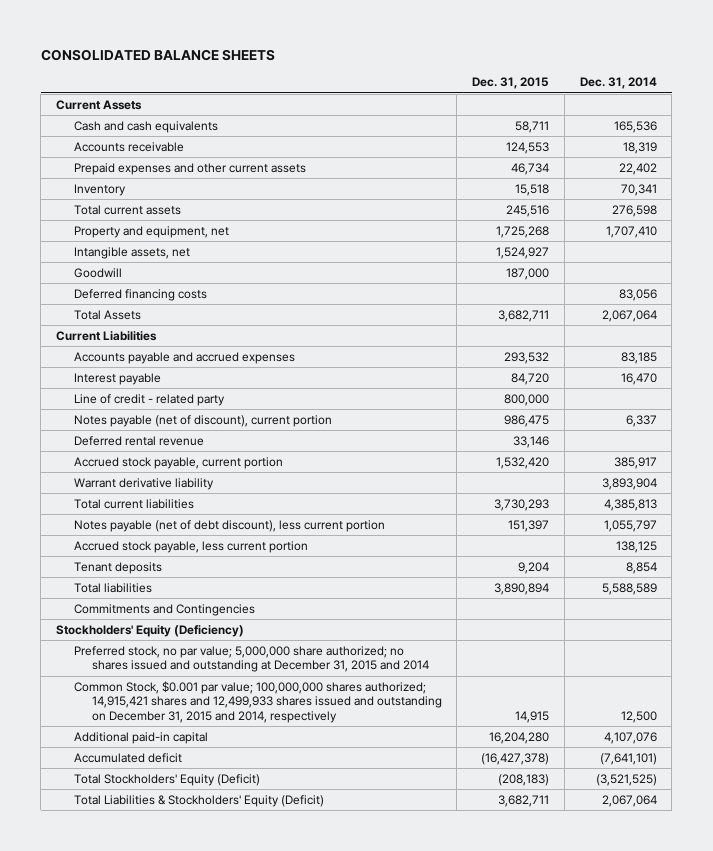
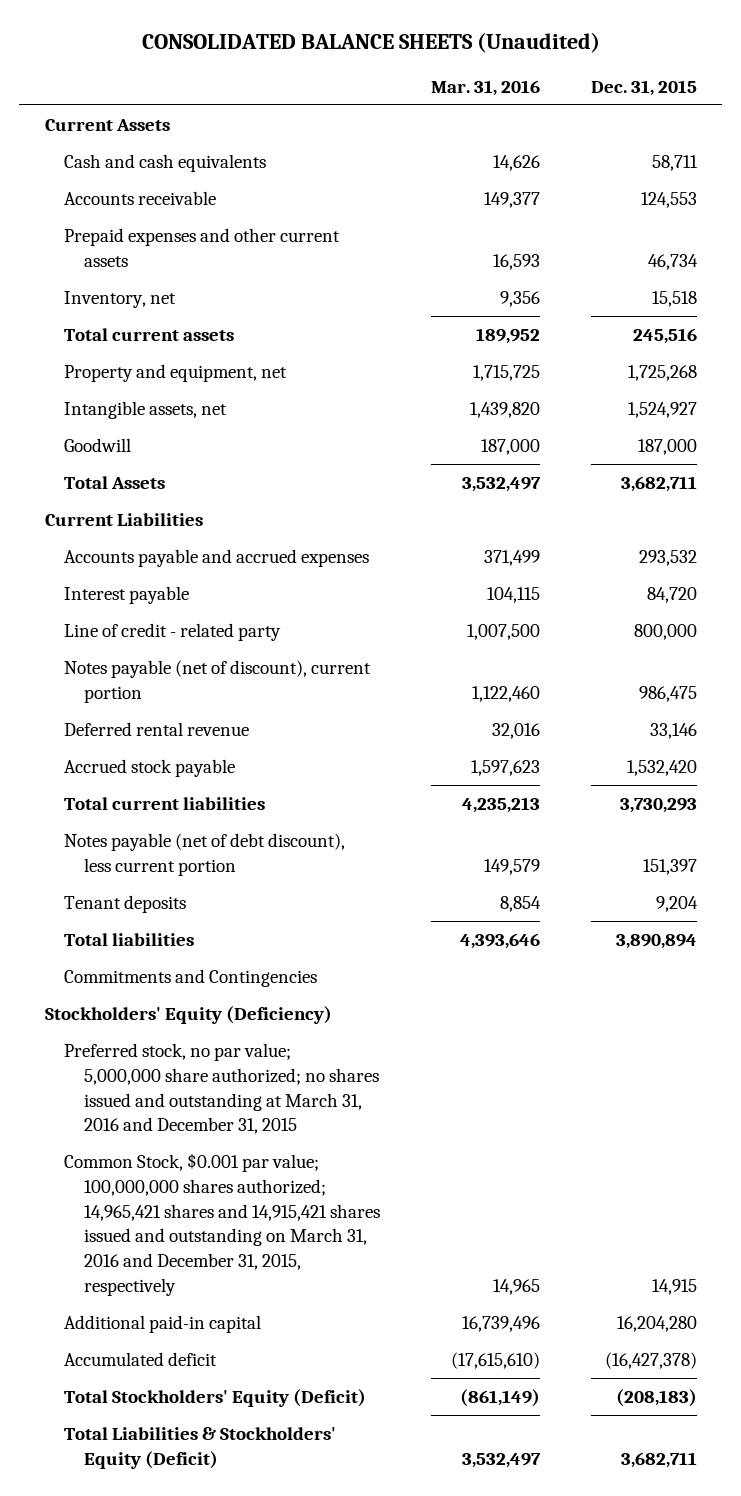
[40,48,275,61] CONSOLIDATED BALANCE SHEETS -> [141,31,600,53] CONSOLIDATED BALANCE SHEETS (Unaudited)
[579,77,657,90] Dec. 31, 2014 -> none
none -> [430,80,540,97] Mar. 31, 2016
[73,183,126,196] Inventory -> [64,290,177,308] Inventory, net
[73,288,207,301] Deferred financing costs -> none
[73,477,214,490] Warrant derivative liability -> none
[73,456,283,469] Accrued stock payable, current portion -> [64,758,236,777] Accrued stock payable
[73,540,308,553] Accrued stock payable, less current portion -> none
[73,645,429,673] Preferred stock, no par value; 5,000,000 share authorized; no shares issued and outstanding at December 31, 2015 and 2014 -> [64,1042,380,1135] Preferred stock, no par value; 5,000,000 share authorized; no shares issued and outstanding at March 31, 2016 and December 31, 2015
[73,680,442,724] Common Stock, $0.001 par value; 100,000,000 shares authorized; 14,915,421 shares and 12,499,933 shares issued and outstanding on December 31, 2015 and 2014, respectively -> [64,1152,381,1297] Common Stock, $0.001 par value; 100,000,000 shares authorized; 14,965,421 shares and 14,915,421 shares issued and outstanding on March 31, 2016 and December 31, 2015, respectively

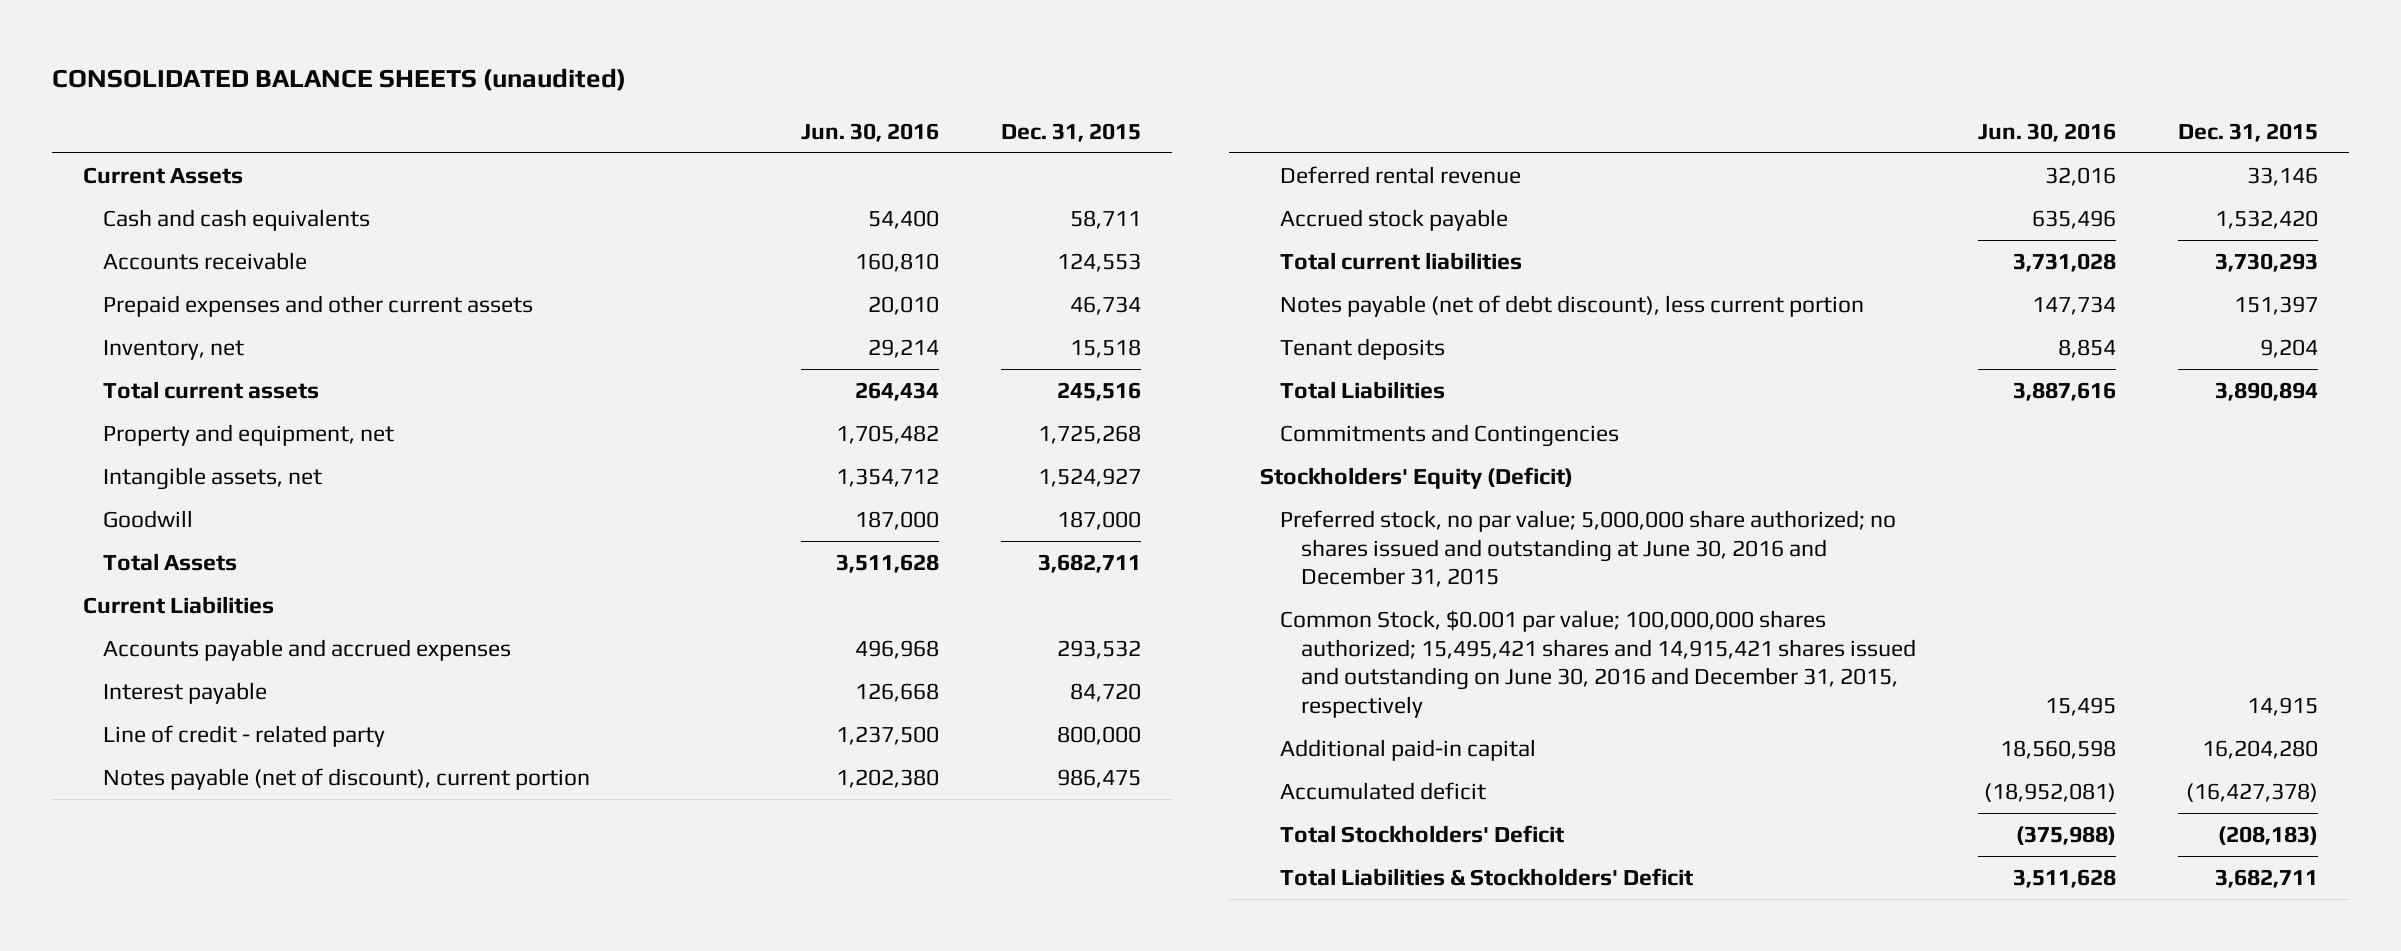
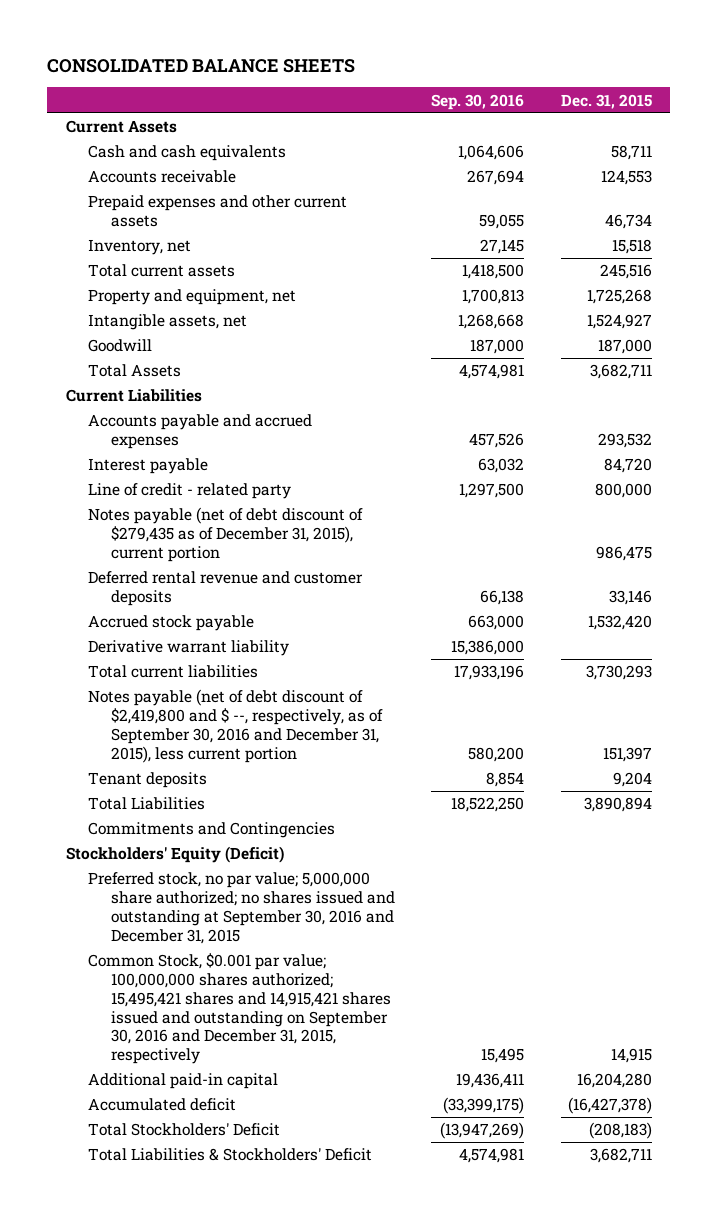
[51,68,626,92] CONSOLIDATED BALANCE SHEETS (unaudited) -> [47,58,356,73] CONSOLIDATED BALANCE SHEETS
[800,122,939,142] Jun. 30, 2016 -> none
none -> [431,93,525,110] Sep. 30, 2016
[103,767,591,790] Notes payable (net of discount), current portion -> [88,507,364,562] Notes payable (net of debt discount of $279,435 as of December 31, 2015), current portion
[1280,165,1522,184] Deferred rental revenue -> [88,571,364,607] Deferred rental revenue and customer deposits
none -> [88,640,290,657] Derivative warrant liability
[1280,294,1865,317] Notes payable (net of debt discount), less current portion -> [88,689,383,763] Notes payable (net of debt discount of $2,419,800 and $ --, respectively, as of September 30, 2016 and December 31, 2015), less current portion
[1280,509,1897,588] Preferred stock, no par value; 5,000,000 share authorized; no shares issued and outstanding at June 30, 2016 and December 31, 2015 -> [88,872,395,944] Preferred stock, no par value; 5,000,000 share authorized; no shares issued and outstanding at September 30, 2016 and December 31, 2015
[1280,609,1916,719] Common Stock, $0.001 par value; 100,000,000 shares authorized; 15,495,421 shares and 14,915,421 shares issued and outstanding on June 30, 2016 and December 31, 2015, respectively -> [88,953,391,1065] Common Stock, $0.001 par value; 100,000,000 shares authorized; 15,495,421 shares and 14,915,421 shares issued and outstanding on September 30, 2016 and December 31, 2015, respectively

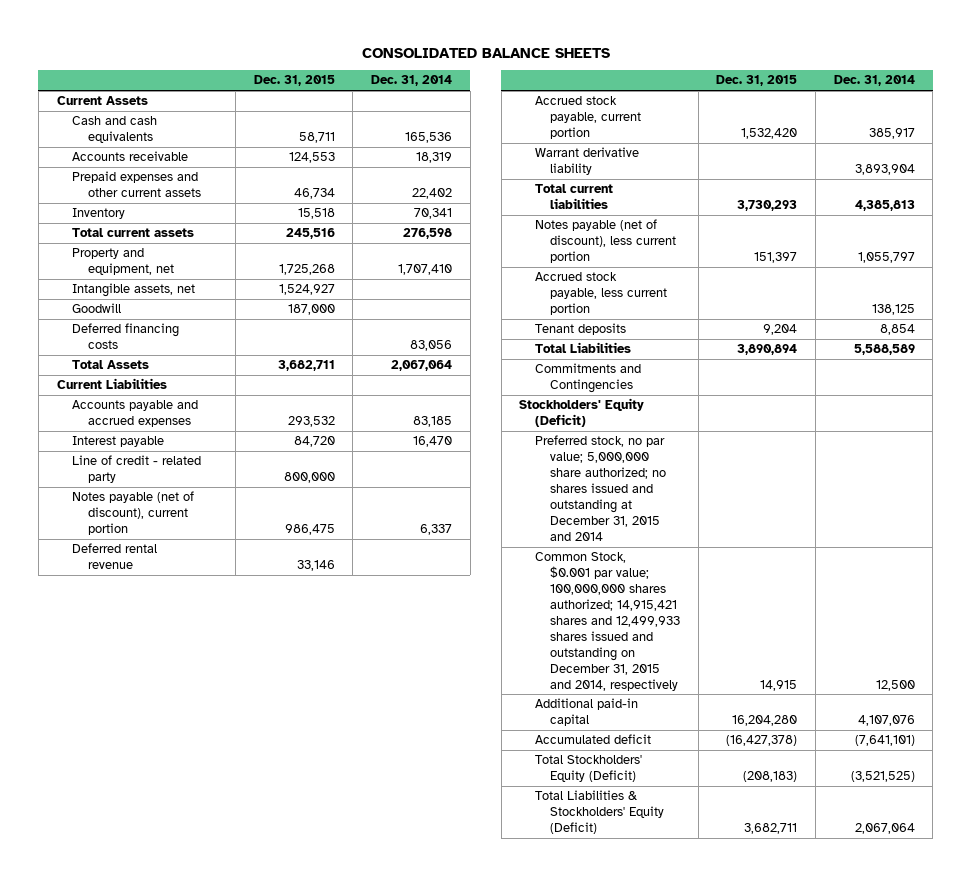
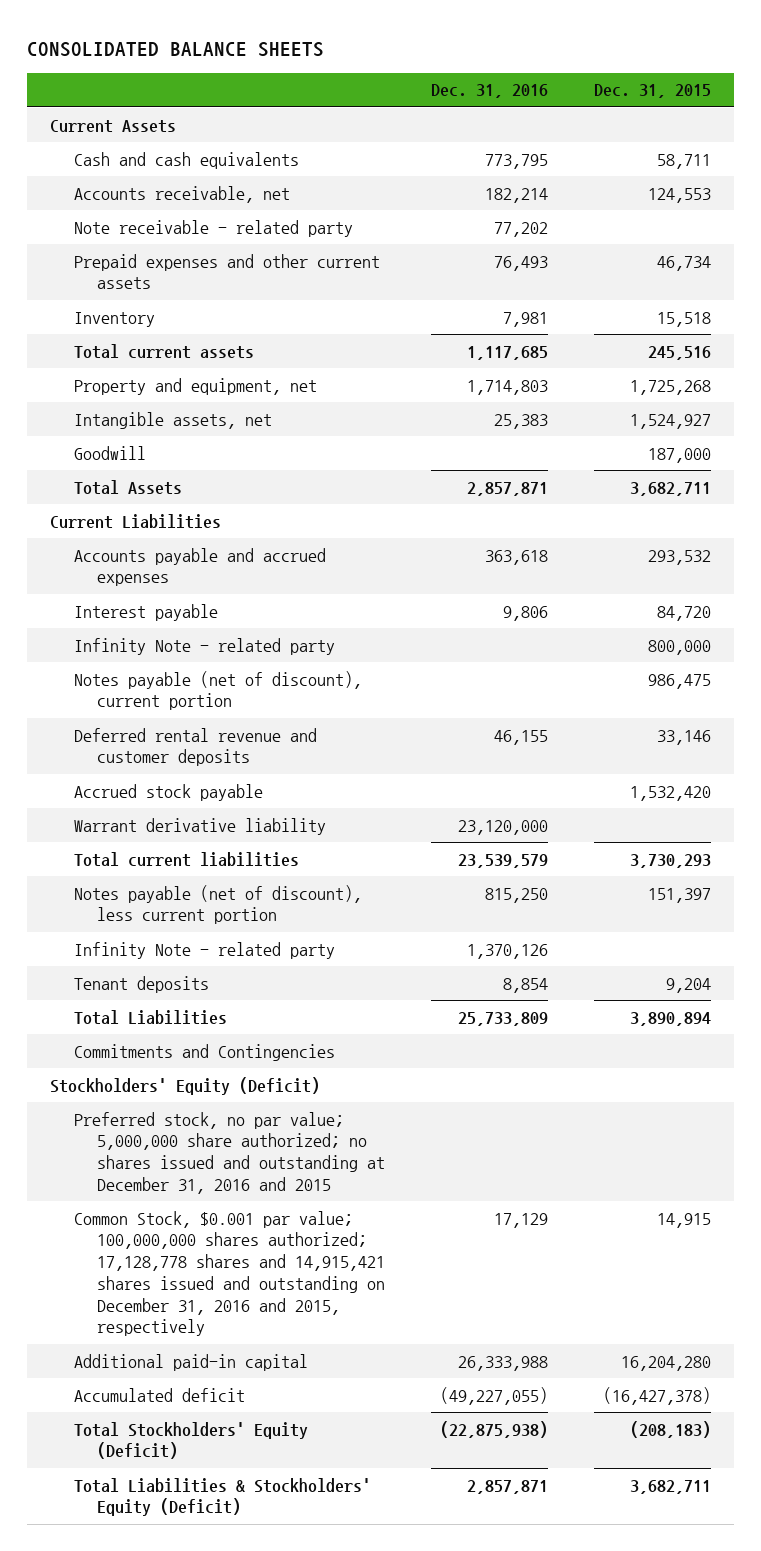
[370,75,452,87] Dec. 31, 2014 -> none
none -> [431,84,549,99] Dec. 31, 2016
[72,151,189,162] Accounts receivable -> [73,185,290,203] Accounts receivable, net
none -> [73,219,353,237] Note receivable - related party
[72,323,180,350] Deferred financing costs -> none
[72,455,202,484] Line of credit - related party -> [73,637,335,655] Infinity Note - related party
[72,543,158,570] Deferred rental revenue -> [73,727,317,767] Deferred rental revenue and customer deposits
[534,96,642,140] Accrued stock payable, current portion -> [73,783,263,801] Accrued stock payable
[534,272,668,316] Accrued stock payable, less current portion -> none
none -> [73,941,335,959] Infinity Note - related party
[534,435,667,541] Preferred stock, no par value; 5,000,000 share authorized; no shares issued and outstanding at December 31, 2015 and 2014 -> [73,1111,385,1194] Preferred stock, no par value; 5,000,000 share authorized; no shares issued and outstanding at December 31, 2016 and 2015
[534,552,681,691] Common Stock, $0.001 par value; 100,000,000 shares authorized; 14,915,421 shares and 12,499,933 shares issued and outstanding on December 31, 2015 and 2014, respectively -> [73,1210,385,1337] Common Stock, $0.001 par value; 100,000,000 shares authorized; 17,128,778 shares and 14,915,421 shares issued and outstanding on December 31, 2016 and 2015, respectively

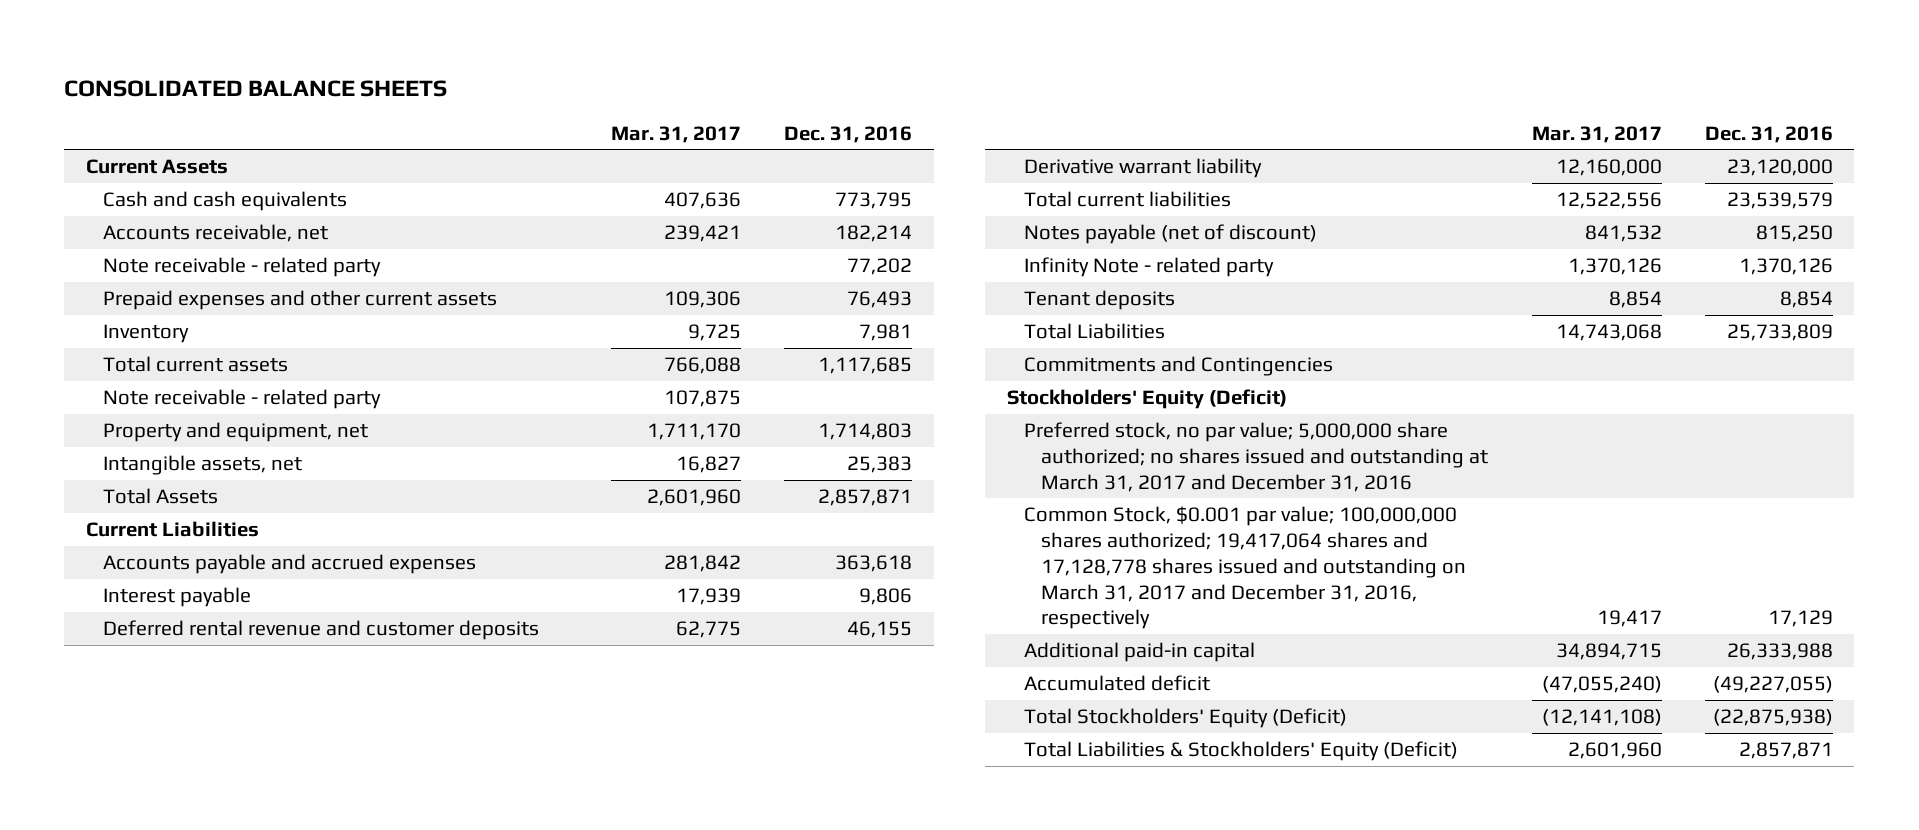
[594,84,712,99] Dec. 31, 2015 -> none
none -> [610,125,741,143] Mar. 31, 2017
none -> [103,388,382,409] Note receivable - related party
[73,445,146,460] Goodwill -> none
[73,637,335,655] Infinity Note - related party -> none
[73,670,362,711] Notes payable (net of discount), current portion -> none
[73,783,263,801] Accrued stock payable -> none
[73,817,326,835] Warrant derivative liability -> [1023,157,1262,178] Derivative warrant liability
[73,884,362,925] Notes payable (net of discount), less current portion -> [1023,223,1317,244] Notes payable (net of discount)
[73,1111,385,1194] Preferred stock, no par value; 5,000,000 share authorized; no shares issued and outstanding at December 31, 2016 and 2015 -> [1023,421,1489,492] Preferred stock, no par value; 5,000,000 share authorized; no shares issued and outstanding at March 31, 2017 and December 31, 2016
[73,1210,385,1337] Common Stock, $0.001 par value; 100,000,000 shares authorized; 17,128,778 shares and 14,915,421 shares issued and outstanding on December 31, 2016 and 2015, respectively -> [1023,505,1467,630] Common Stock, $0.001 par value; 100,000,000 shares authorized; 19,417,064 shares and 17,128,778 shares issued and outstanding on March 31, 2017 and December 31, 2016, respectively

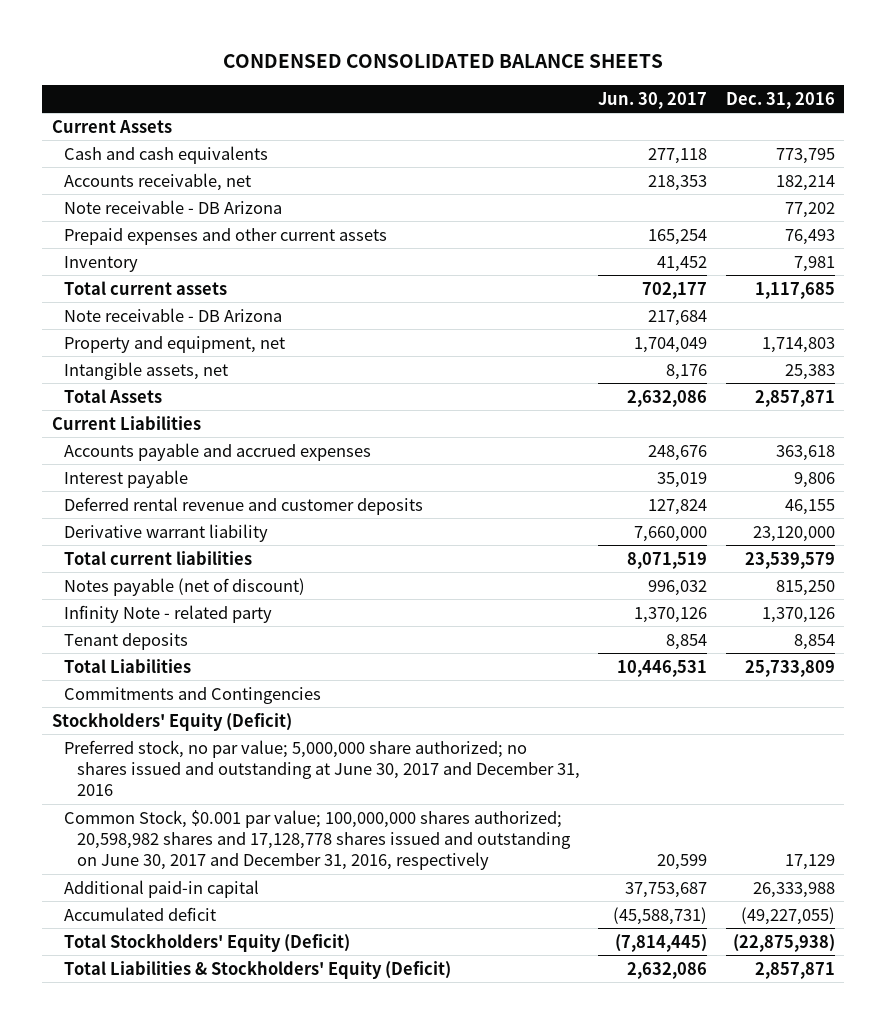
[64,80,448,98] CONSOLIDATED BALANCE SHEETS -> [223,54,664,69] CONDENSED CONSOLIDATED BALANCE SHEETS
[610,125,741,143] Mar. 31, 2017 -> none
none -> [598,91,708,109] Jun. 30, 2017
[103,256,382,277] Note receivable - related party -> [64,199,283,214] Note receivable - DB Arizona
[103,388,382,409] Note receivable - related party -> [64,307,283,322] Note receivable - DB Arizona
[1023,421,1489,492] Preferred stock, no par value; 5,000,000 share authorized; no shares issued and outstanding at March 31, 2017 and December 31, 2016 -> [64,739,581,797] Preferred stock, no par value; 5,000,000 share authorized; no shares issued and outstanding at June 30, 2017 and December 31, 2016
[1023,505,1467,630] Common Stock, $0.001 par value; 100,000,000 shares authorized; 19,417,064 shares and 17,128,778 shares issued and outstanding on March 31, 2017 and December 31, 2016, respectively -> [64,809,572,871] Common Stock, $0.001 par value; 100,000,000 shares authorized; 20,598,982 shares and 17,128,778 shares issued and outstanding on June 30, 2017 and December 31, 2016, respectively

